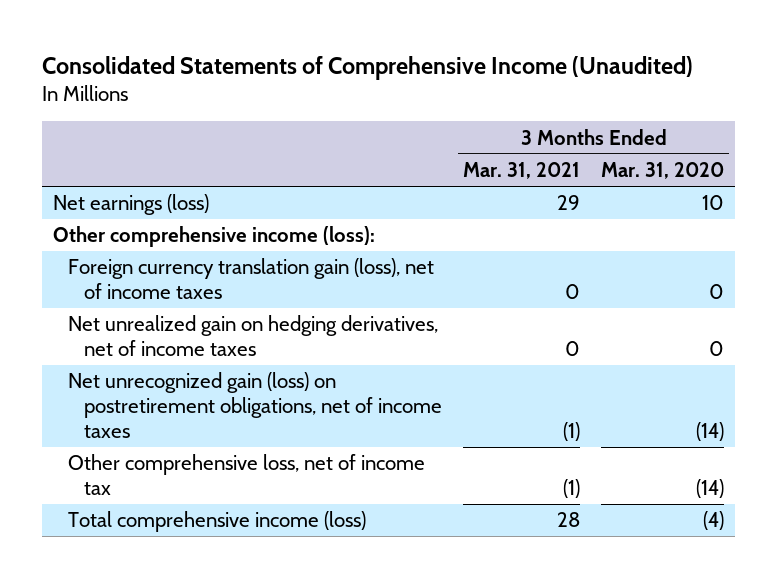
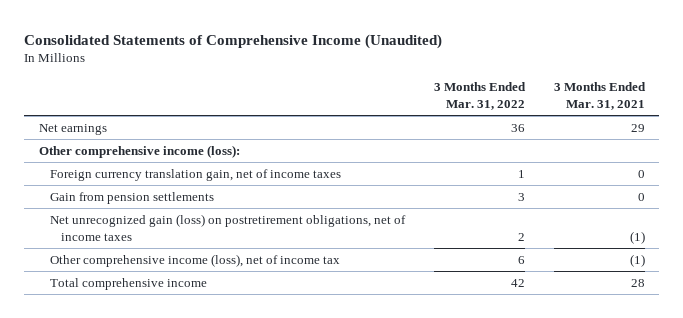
[601,162,725,180] Mar. 31, 2020 -> none
none -> [433,82,526,111] 3 Months Ended Mar. 31, 2022
[52,194,209,216] Net earnings (loss) -> [38,123,107,135] Net earnings
[68,315,439,357] Net unrealized gain on hedging derivatives, net of income taxes -> none
[68,258,435,300] Foreign currency translation gain (loss), net of income taxes -> [49,168,341,181] Foreign currency translation gain, net of income taxes
none -> [49,191,214,204] Gain from pension settlements
[68,454,426,496] Other comprehensive loss, net of income tax -> [49,253,340,267] Other comprehensive income (loss), net of income tax
[68,511,367,533] Total comprehensive income (loss) -> [49,277,207,290] Total comprehensive income

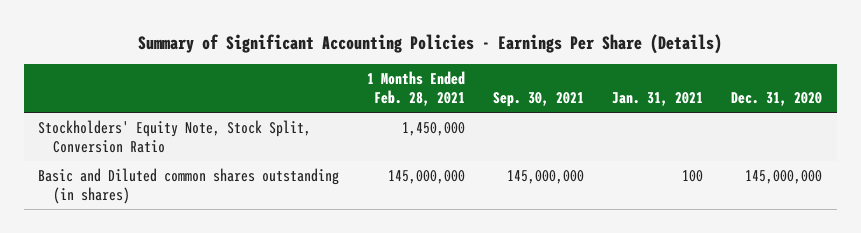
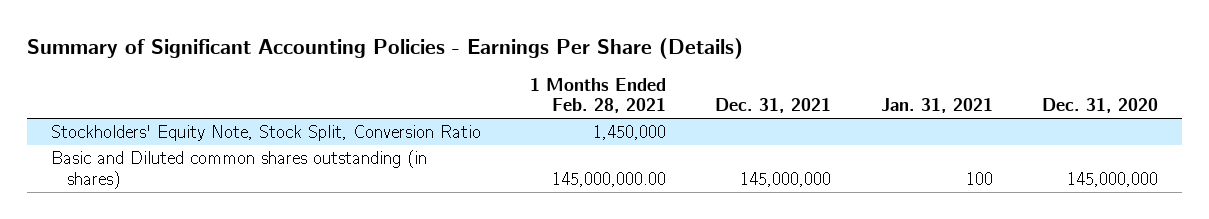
[493,92,585,108] Sep. 30, 2021 -> none
none -> [715,98,832,114] Dec. 31, 2021
[388,170,466,185] 145,000,000 -> [552,171,667,187] 145,000,000.00

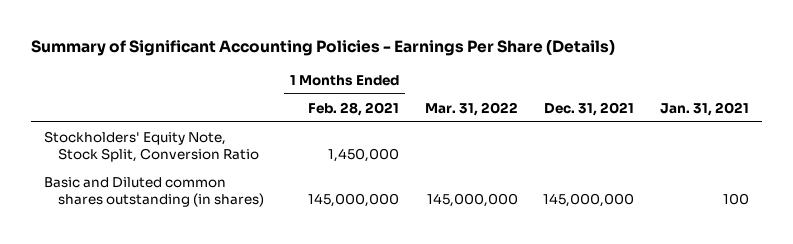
[1041,98,1158,114] Dec. 31, 2020 -> none
none -> [424,101,518,116] Mar. 31, 2022
[552,171,667,187] 145,000,000.00 -> [308,192,400,207] 145,000,000

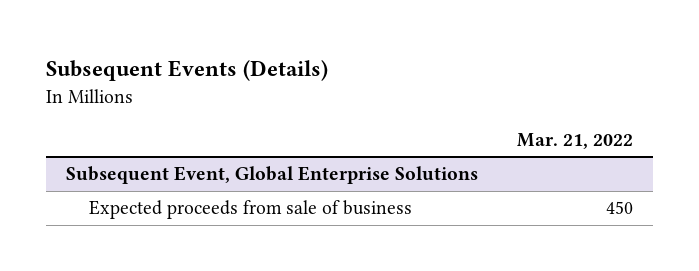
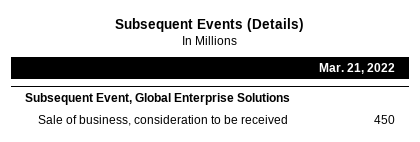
[89,200,413,220] Expected proceeds from sale of business -> [37,114,288,126] Sale of business, consideration to be received

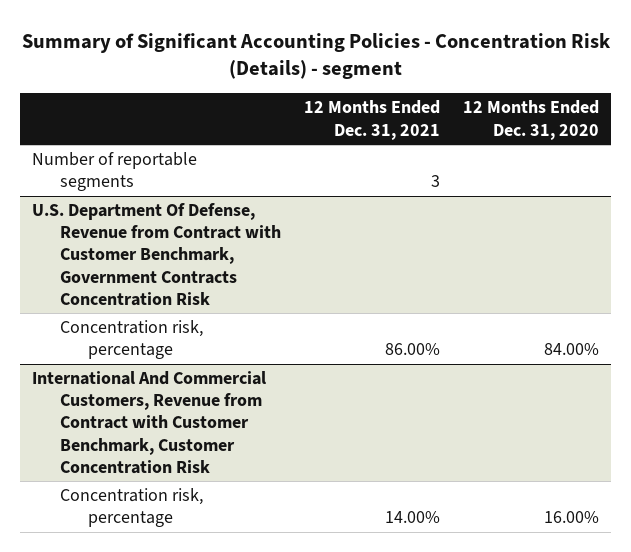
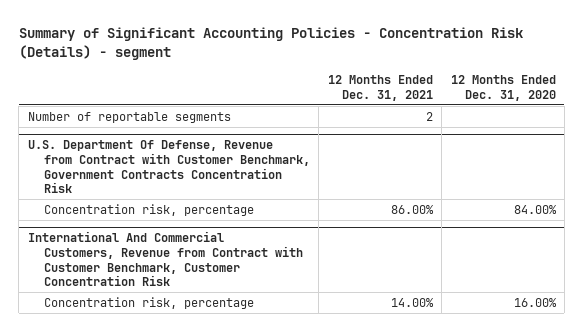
[431,175,441,188] 3 -> [425,112,433,122] 2

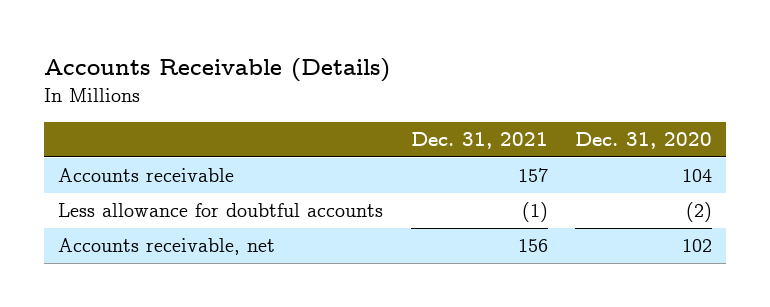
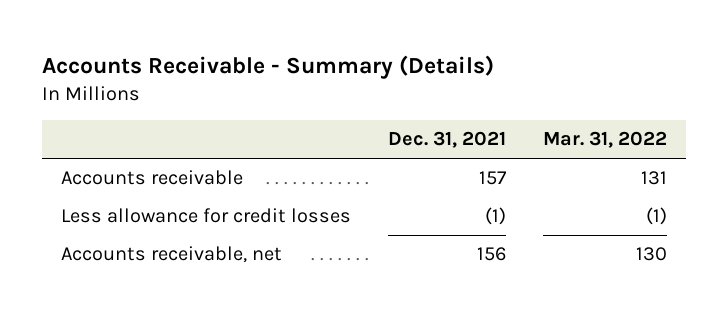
[43,57,390,82] Accounts Receivable (Details) -> [42,54,495,79] Accounts Receivable - Summary (Details)
[575,132,713,150] Dec. 31, 2020 -> none
none -> [543,131,668,149] Mar. 31, 2022
[57,203,383,218] Less allowance for doubtful accounts -> [60,208,351,224] Less allowance for credit losses

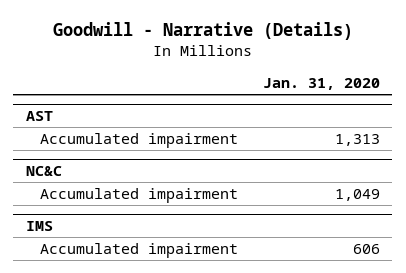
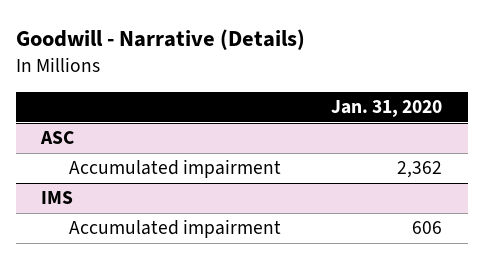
[25,166,62,177] NC&C -> none
[39,187,238,203] Accumulated impairment -> none
[25,111,53,122] AST -> [40,131,75,145] ASC
[334,133,380,146] 1,313 -> [397,161,443,179] 2,362

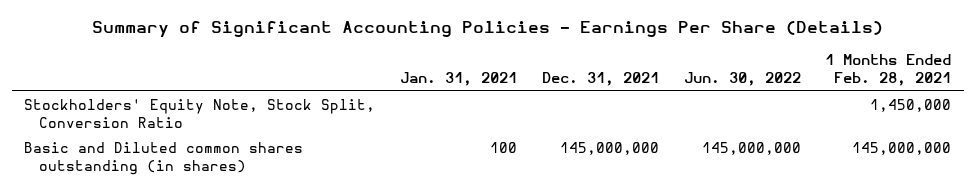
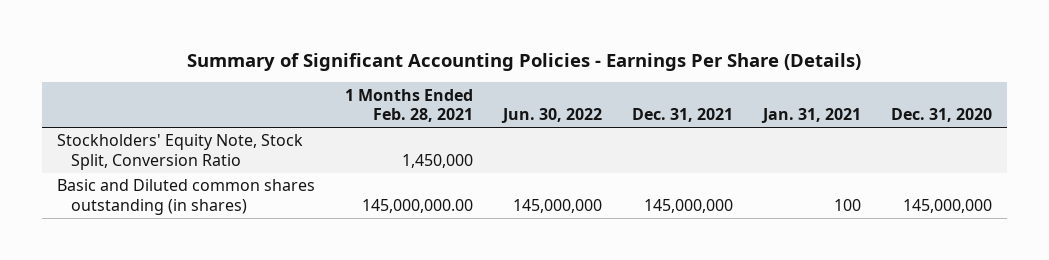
none -> [891,108,993,123] Dec. 31, 2020
[852,142,952,156] 145,000,000 -> [361,198,473,213] 145,000,000.00

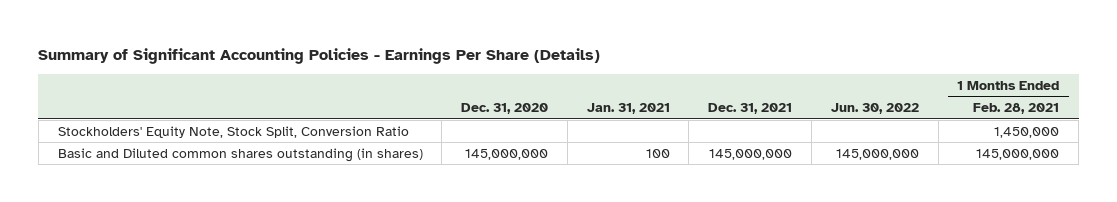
[361,198,473,213] 145,000,000.00 -> [976,148,1060,160] 145,000,000

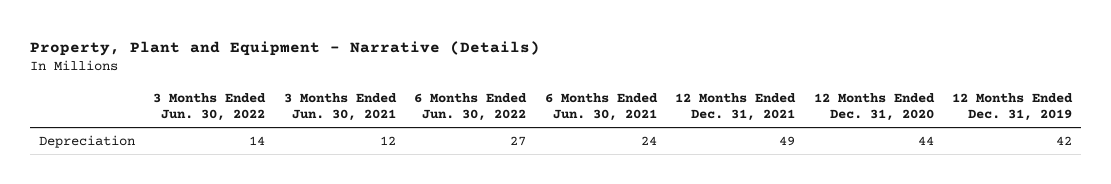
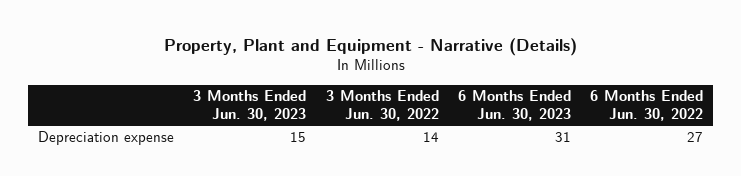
[283,92,397,122] 3 Months Ended Jun. 30, 2021 -> none
[544,92,658,122] 6 Months Ended Jun. 30, 2021 -> none
[675,92,797,122] 12 Months Ended Dec. 31, 2021 -> none
[813,92,935,122] 12 Months Ended Dec. 31, 2020 -> none
[951,92,1073,122] 12 Months Ended Dec. 31, 2019 -> none
none -> [193,90,307,121] 3 Months Ended Jun. 30, 2023
none -> [457,90,571,121] 6 Months Ended Jun. 30, 2023
[38,135,135,149] Depreciation -> [37,131,174,146] Depreciation expense

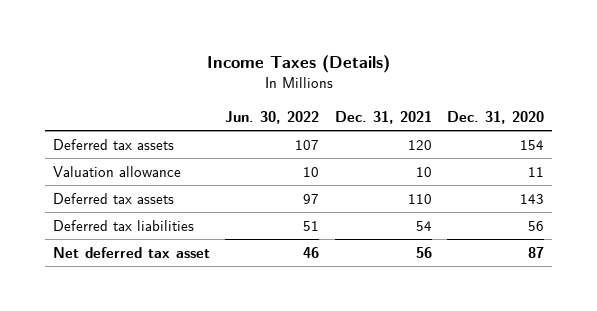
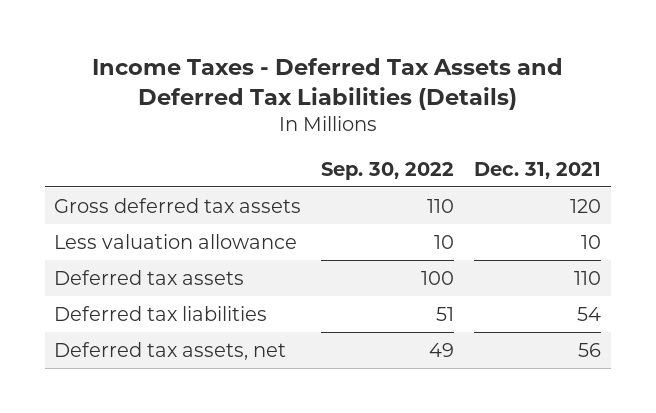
[206,55,390,74] Income Taxes (Details) -> [91,57,563,111] Income Taxes - Deferred Tax Assets and Deferred Tax Liabilities (Details)
[225,111,320,125] Jun. 30, 2022 -> none
[447,111,545,125] Dec. 31, 2020 -> none
none -> [321,161,455,180] Sep. 30, 2022
[52,138,174,150] Deferred tax assets -> [54,197,302,213] Gross deferred tax assets
[52,165,181,177] Valuation allowance -> [54,233,298,249] Less valuation allowance
[52,246,210,258] Net deferred tax asset -> [54,341,287,360] Deferred tax assets, net

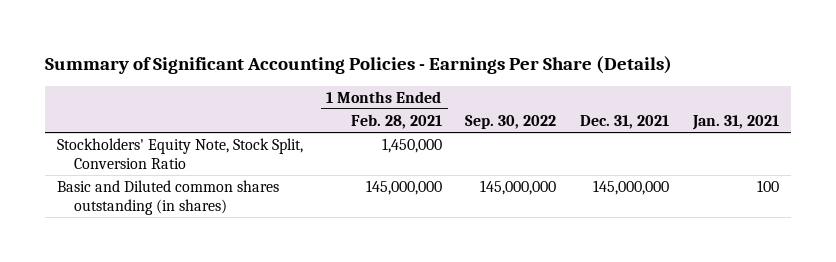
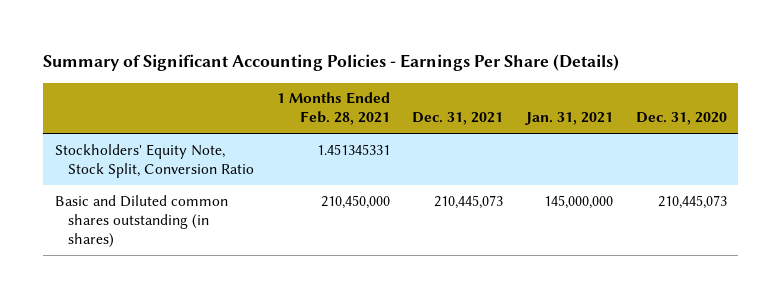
[465,114,557,129] Sep. 30, 2022 -> none
none -> [635,112,727,126] Dec. 31, 2020
[381,138,442,154] 1,450,000 -> [316,143,390,155] 1.451345331
[365,180,442,196] 145,000,000 -> [320,194,390,209] 210,450,000
[593,180,670,196] 145,000,000 -> [434,194,504,209] 210,445,073
[756,180,779,193] 100 -> [543,194,613,209] 145,000,000

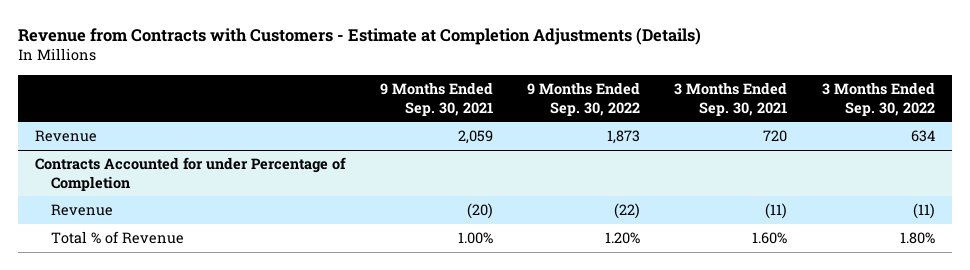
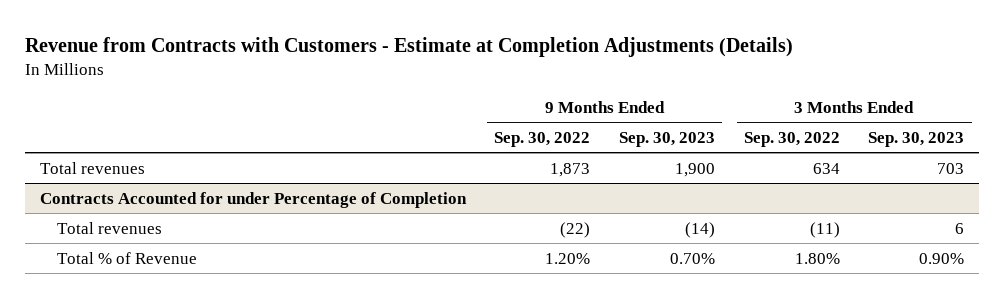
[379,82,493,116] 9 Months Ended Sep. 30, 2021 -> none
[674,82,788,116] 3 Months Ended Sep. 30, 2021 -> none
none -> [619,131,716,147] Sep. 30, 2023
none -> [868,131,965,147] Sep. 30, 2023
[35,130,98,143] Revenue -> [39,161,145,174] Total revenues
[50,204,113,217] Revenue -> [56,221,162,234] Total revenues

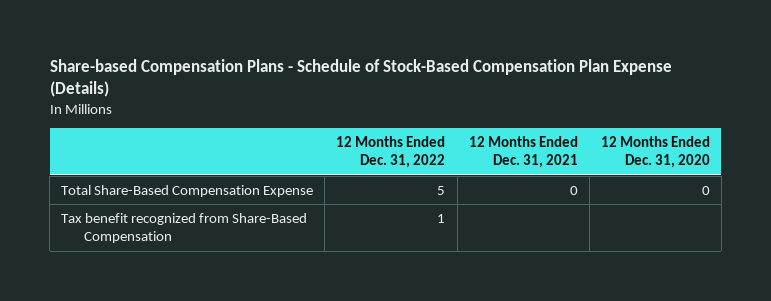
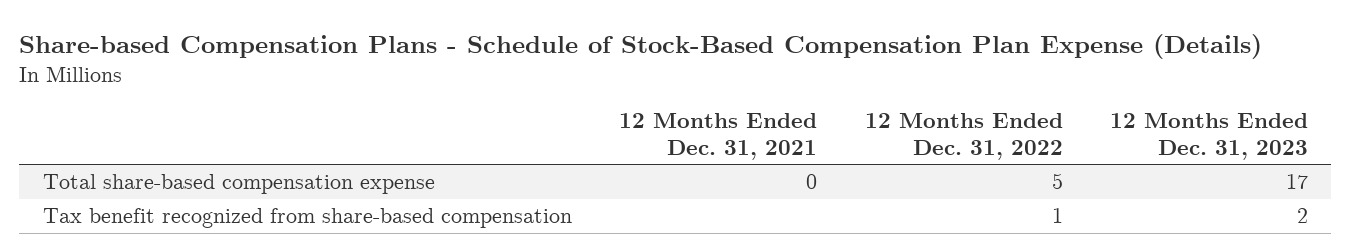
[600,135,710,169] 12 Months Ended Dec. 31, 2020 -> none
none -> [1109,112,1308,160] 12 Months Ended Dec. 31, 2023
[61,184,314,197] Total Share-Based Compensation Expense -> [43,174,436,195] Total share-based compensation expense
[61,212,308,244] Tax benefit recognized from Share-Based Compensation -> [43,208,573,229] Tax benefit recognized from share-based compensation

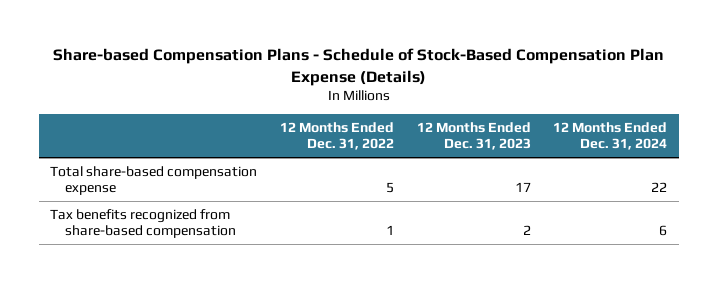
[619,112,818,160] 12 Months Ended Dec. 31, 2021 -> none
none -> [553,122,668,151] 12 Months Ended Dec. 31, 2024
[43,208,573,229] Tax benefit recognized from share-based compensation -> [49,208,236,239] Tax benefits recognized from share-based compensation

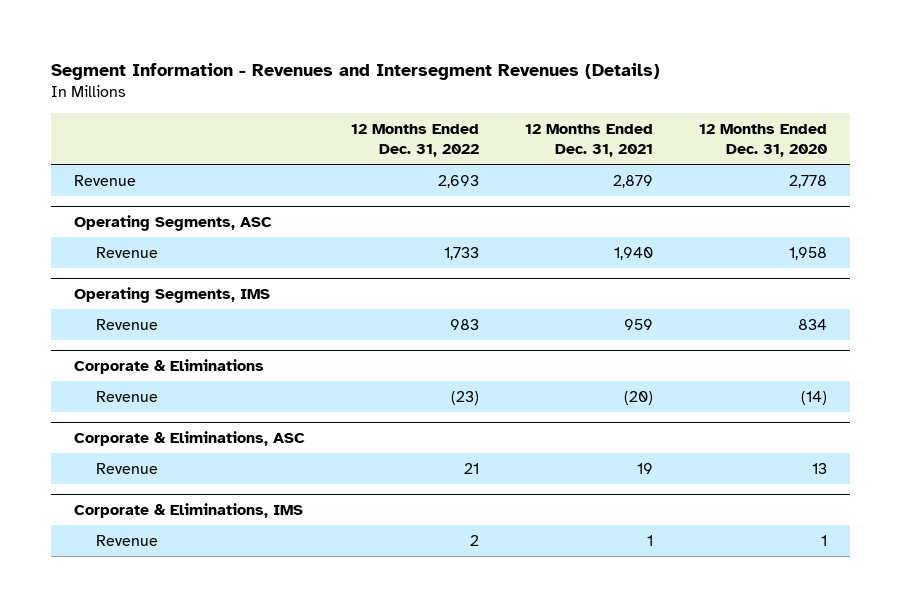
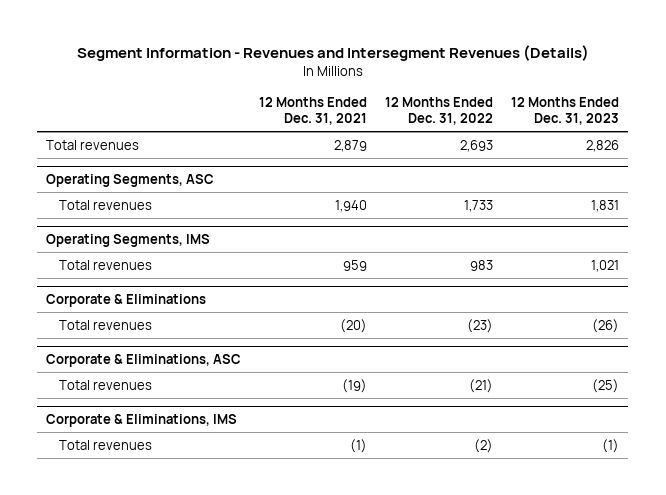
[699,123,828,158] 12 Months Ended Dec. 31, 2020 -> none
none -> [511,96,620,125] 12 Months Ended Dec. 31, 2023
[74,174,137,186] Revenue -> [46,139,140,150] Total revenues
[95,246,158,258] Revenue -> [58,199,152,210] Total revenues
[95,318,158,330] Revenue -> [58,259,152,270] Total revenues
[95,390,158,402] Revenue -> [58,319,152,330] Total revenues
[95,462,158,474] Revenue -> none
none -> [58,379,152,390] Total revenues
[95,534,158,546] Revenue -> none
none -> [58,439,152,450] Total revenues

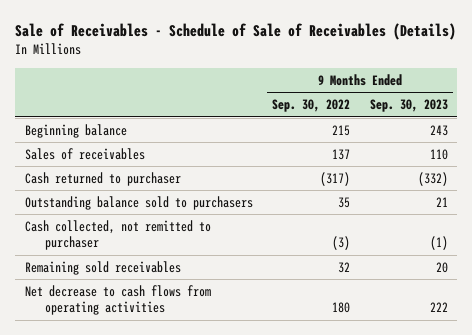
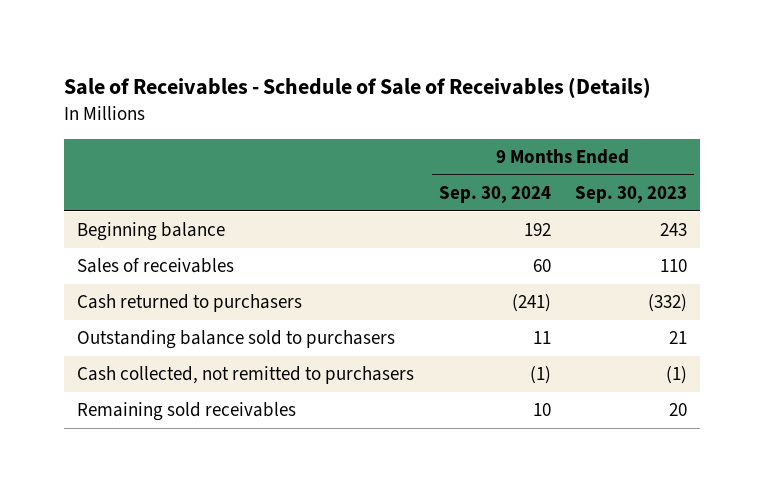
[272,99,351,113] Sep. 30, 2022 -> none
none -> [438,186,551,204] Sep. 30, 2024
[24,172,181,187] Cash returned to purchaser -> [76,294,302,313] Cash returned to purchasers
[24,220,211,251] Cash collected, not remitted to purchaser -> [76,366,414,385] Cash collected, not remitted to purchasers
[24,285,211,316] Net decrease to cash flows from operating activities -> none

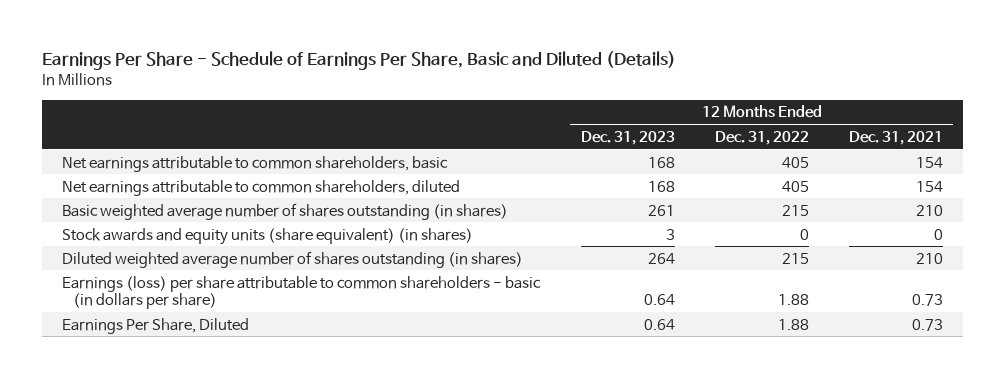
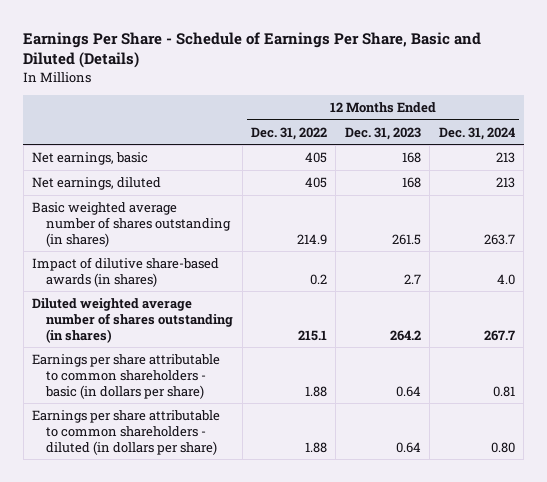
[848,130,943,145] Dec. 31, 2021 -> none
none -> [438,126,515,140] Dec. 31, 2024
[62,155,449,172] Net earnings attributable to common shareholders, basic -> [32,152,149,166] Net earnings, basic
[62,179,461,196] Net earnings attributable to common shareholders, diluted -> [32,177,162,191] Net earnings, diluted
[647,204,675,216] 261 -> [391,233,421,245] 261.5
[781,204,809,216] 215 -> [297,233,328,245] 214.9
[62,227,474,245] Stock awards and equity units (share equivalent) (in shares) -> [32,257,220,287] Impact of dilutive share-based awards (in shares)
[665,228,675,240] 3 -> [403,273,421,284] 2.7
[799,228,809,240] 0 -> [310,273,328,285] 0.2
[647,252,675,264] 264 -> [389,329,421,341] 264.2
[781,252,809,264] 215 -> [298,329,328,341] 215.1
[62,275,542,310] Earnings (loss) per share attributable to common shareholders - basic (in dollars per share) -> [32,354,221,399] Earnings per share attributable to common shareholders - basic (in dollars per share)
[62,317,250,334] Earnings Per Share, Diluted -> [32,410,221,455] Earnings per share attributable to common shareholders - diluted (in dollars per share)

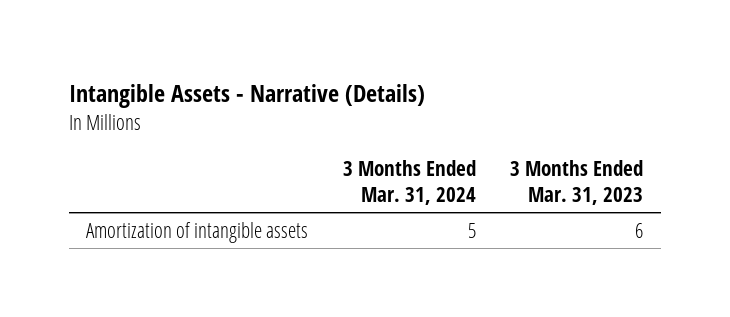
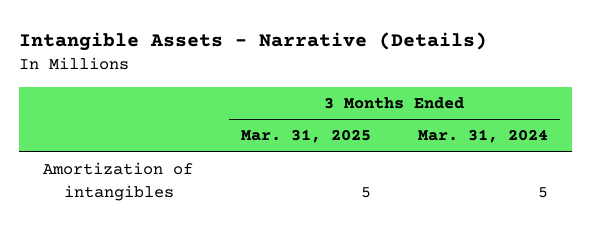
[510,159,644,205] 3 Months Ended Mar. 31, 2023 -> none
none -> [240,129,371,144] Mar. 31, 2025
[86,222,309,244] Amortization of intangible assets -> [43,162,194,201] Amortization of intangibles

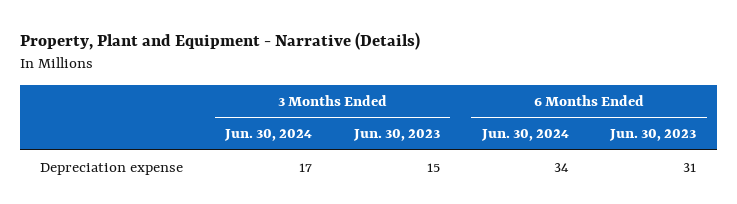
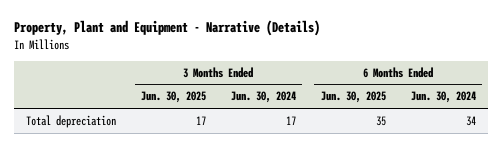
[352,129,440,142] Jun. 30, 2023 -> none
[609,129,697,142] Jun. 30, 2023 -> none
none -> [140,91,206,104] Jun. 30, 2025
none -> [320,91,386,104] Jun. 30, 2025
[40,163,184,176] Depreciation expense -> [25,115,116,129] Total depreciation

